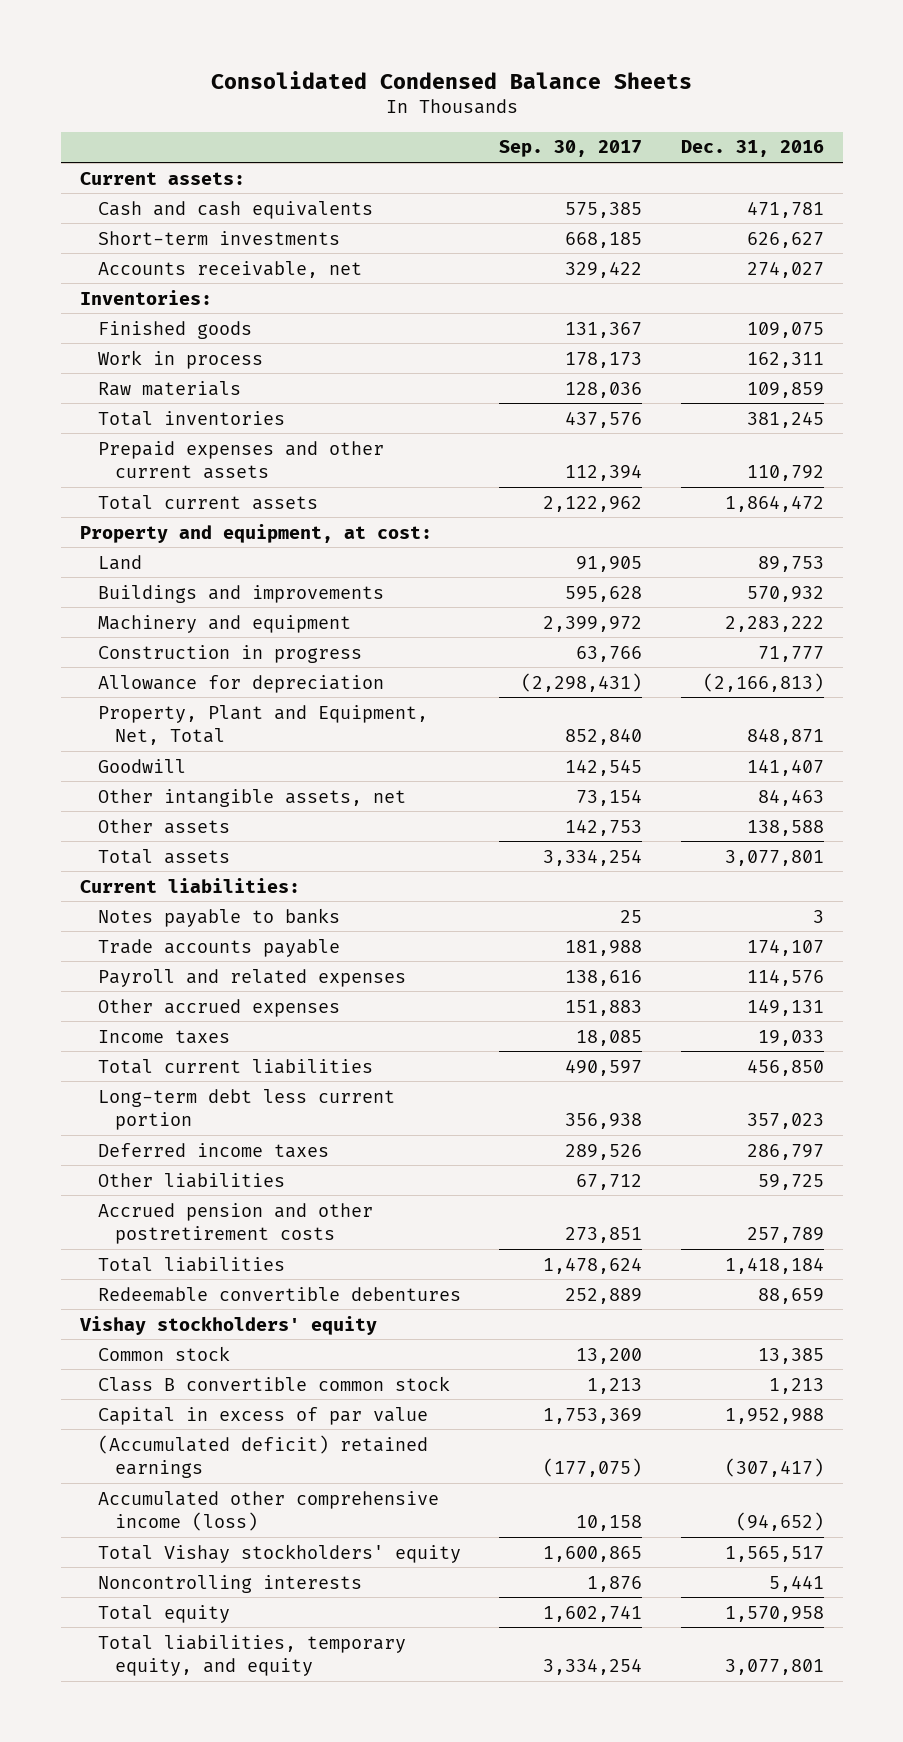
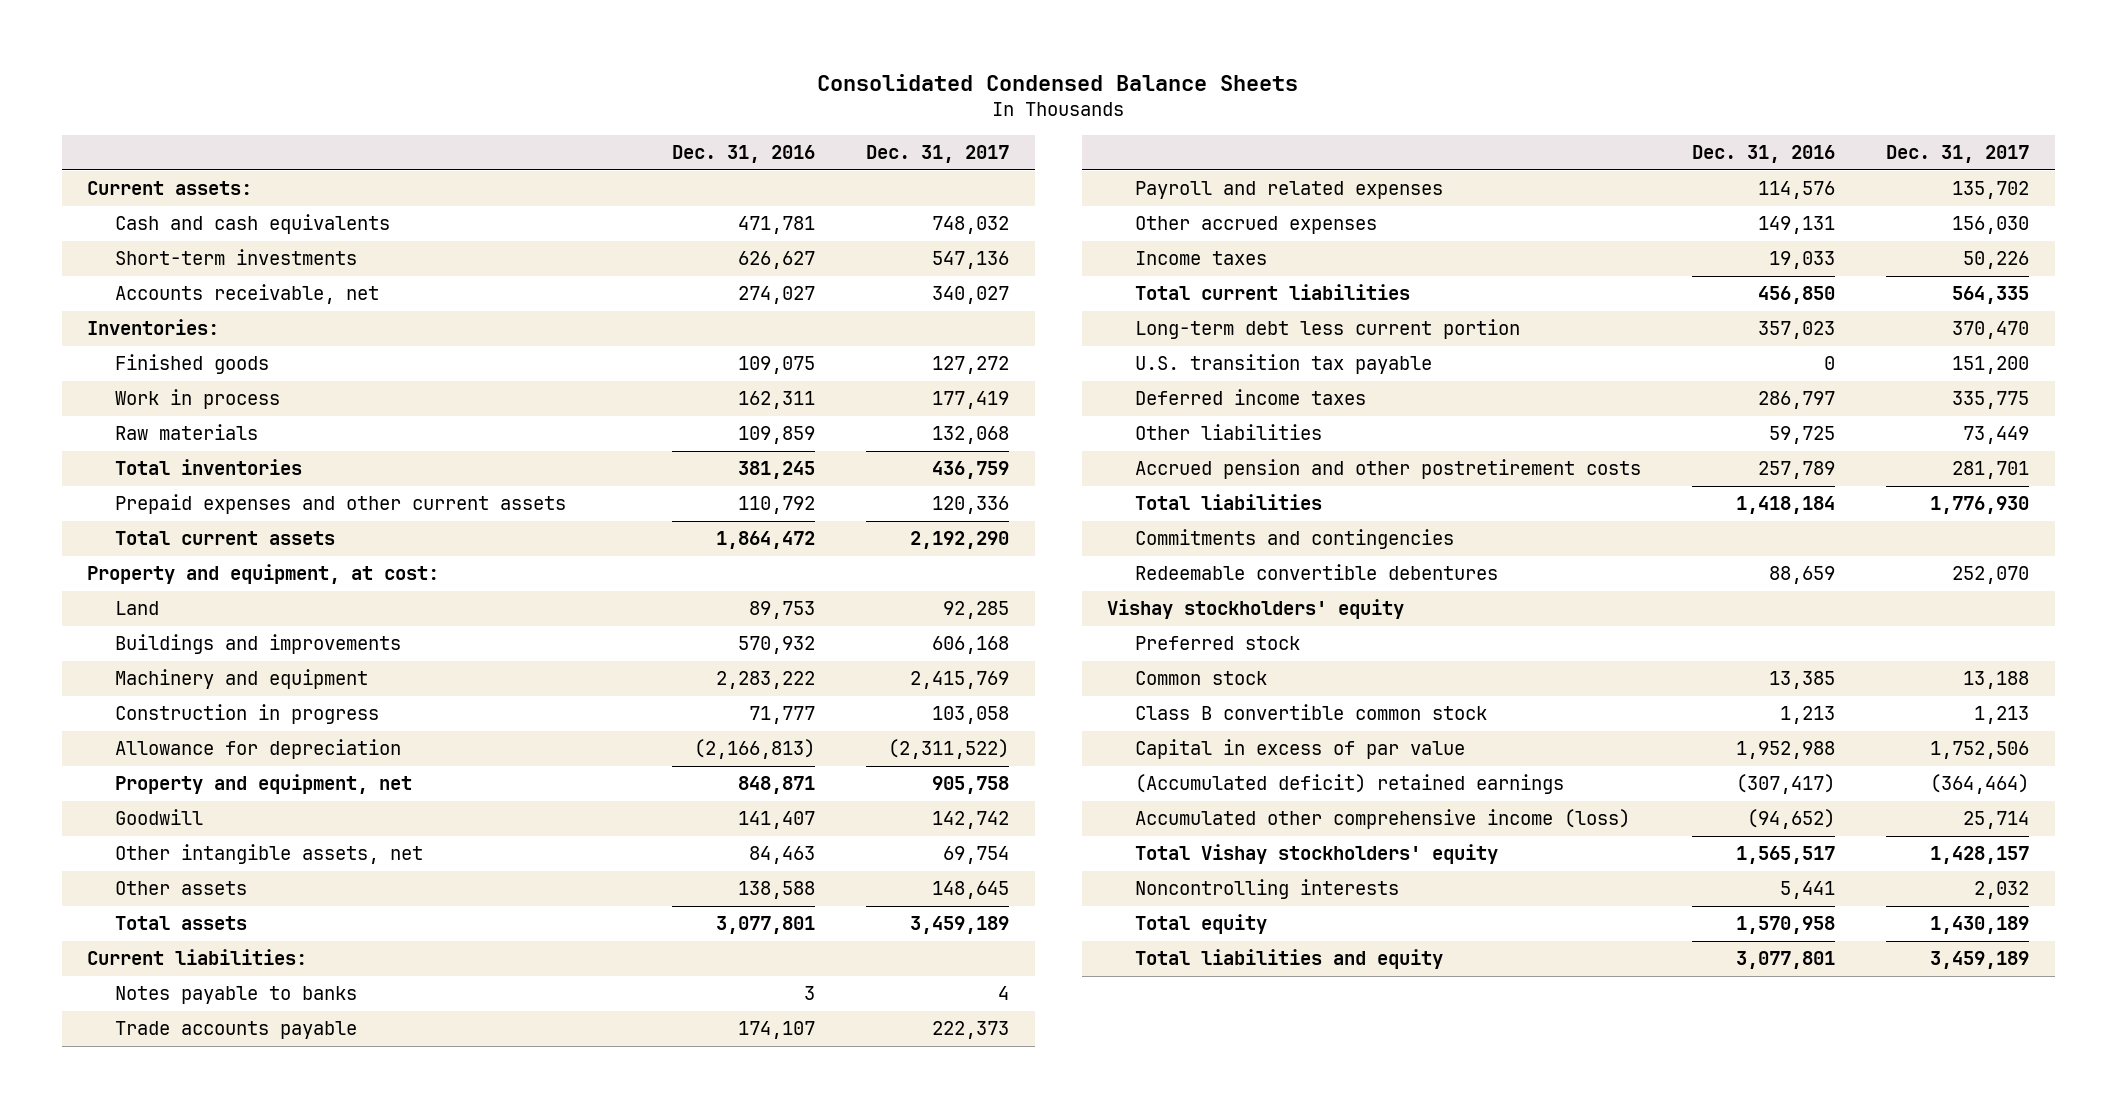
[499,140,643,158] Sep. 30, 2017 -> none
none -> [866,144,1010,163] Dec. 31, 2017
[97,704,428,745] Property, Plant and Equipment, Net, Total -> [114,774,412,795] Property and equipment, net
none -> [1134,354,1432,375] U.S. transition tax payable
none -> [1134,529,1454,550] Commitments and contingencies
none -> [1134,636,1300,651] Preferred stock
[97,1634,406,1676] Total liabilities, temporary equity, and equity -> [1134,949,1443,970] Total liabilities and equity

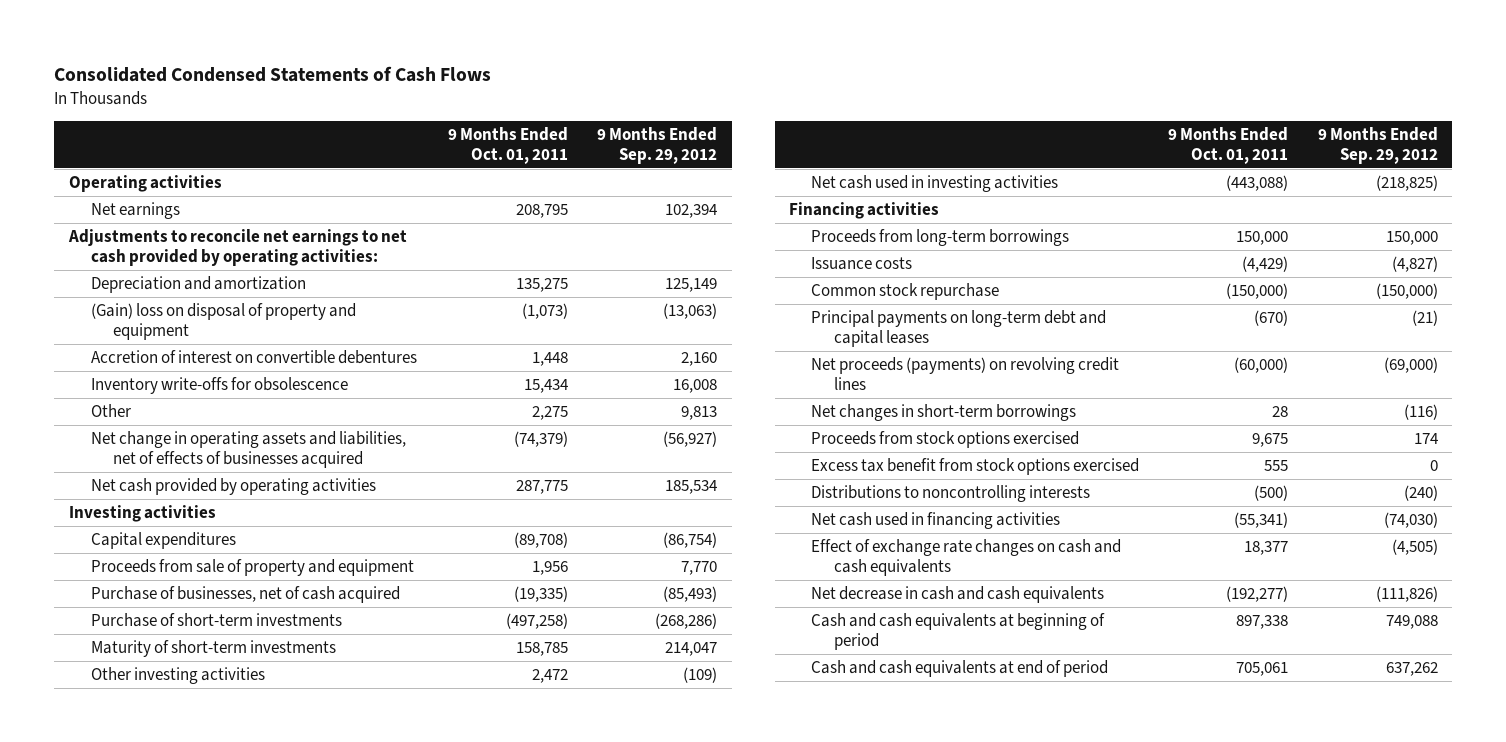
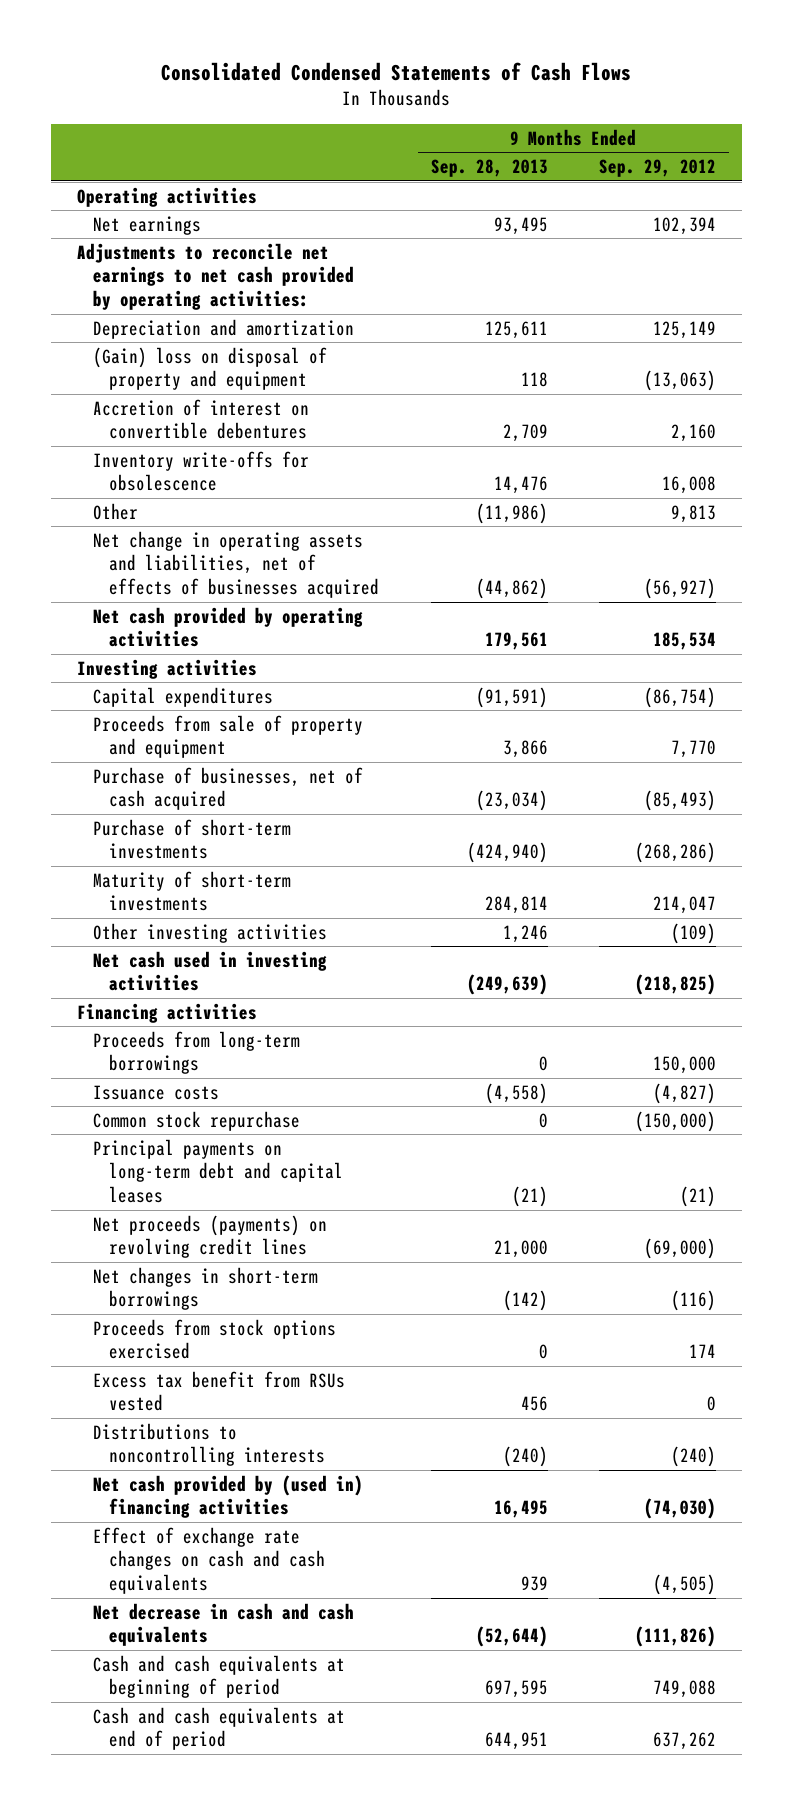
[448,126,569,165] 9 Months Ended Oct. 01, 2011 -> none
none -> [430,159,548,178] Sep. 28, 2013
[811,457,1140,475] Excess tax benefit from stock options exercised -> [92,1370,345,1412] Excess tax benefit from RSUs vested
[811,511,1061,529] Net cash used in financing activities -> [92,1474,363,1519] Net cash provided by (used in) financing activities

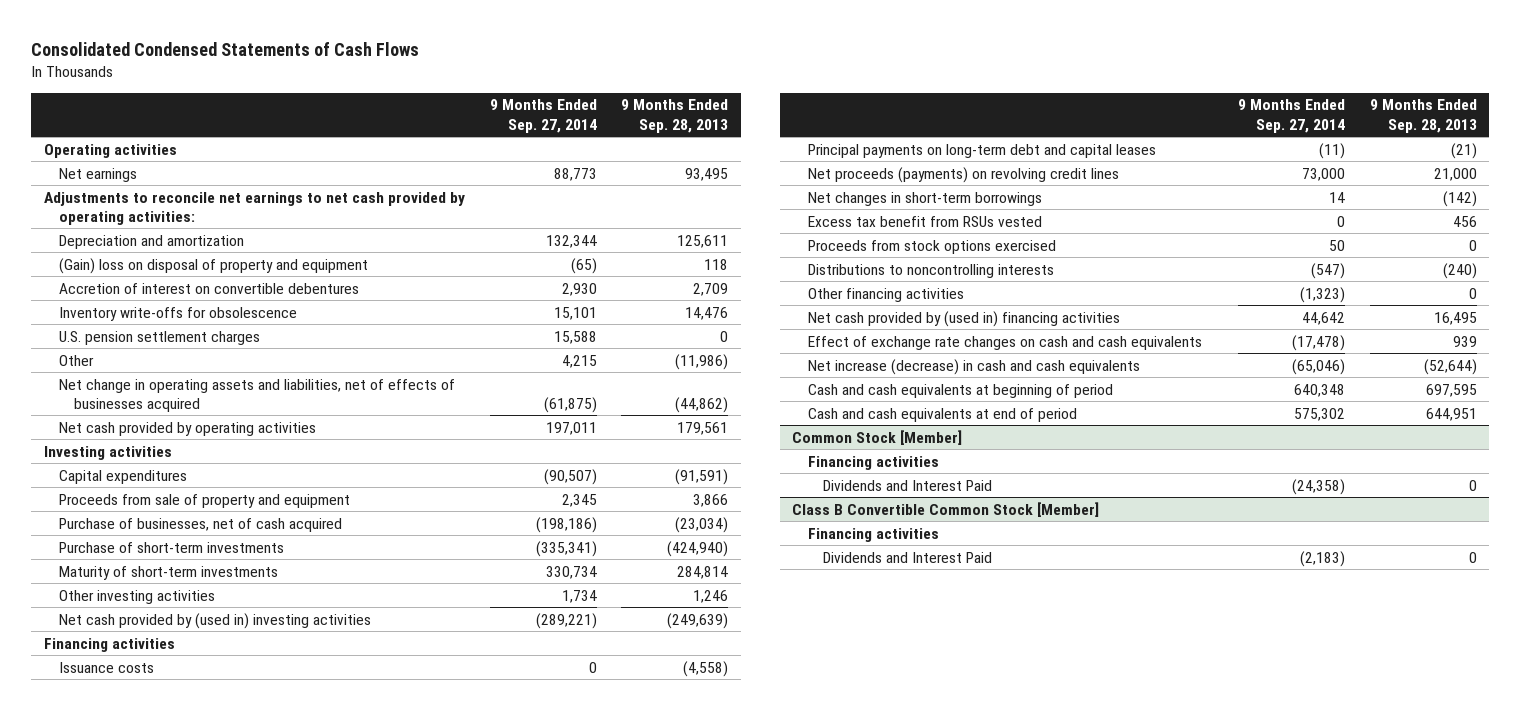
[599,159,717,178] Sep. 29, 2012 -> none
none -> [489,99,597,133] 9 Months Ended Sep. 27, 2014
none -> [59,330,261,345] U.S. pension settlement charges
[92,950,327,992] Net cash used in investing activities -> [59,612,372,629] Net cash provided by (used in) investing activities
[92,1030,300,1075] Proceeds from long-term borrowings -> none
[92,1110,300,1131] Common stock repurchase -> none
[92,1318,336,1360] Proceeds from stock options exercised -> [807,239,1056,254] Proceeds from stock options exercised
none -> [807,287,964,302] Other financing activities
[92,1602,354,1647] Net decrease in cash and cash equivalents -> [807,358,1140,375] Net increase (decrease) in cash and cash equivalents
none -> [792,429,963,445] Common Stock [Member]
none -> [807,455,939,470] Financing activities
none -> [822,479,992,491] Dividends and Interest Paid
none -> [792,501,1100,517] Class B Convertible Common Stock [Member]
none -> [807,527,939,542] Financing activities
none -> [822,551,992,563] Dividends and Interest Paid

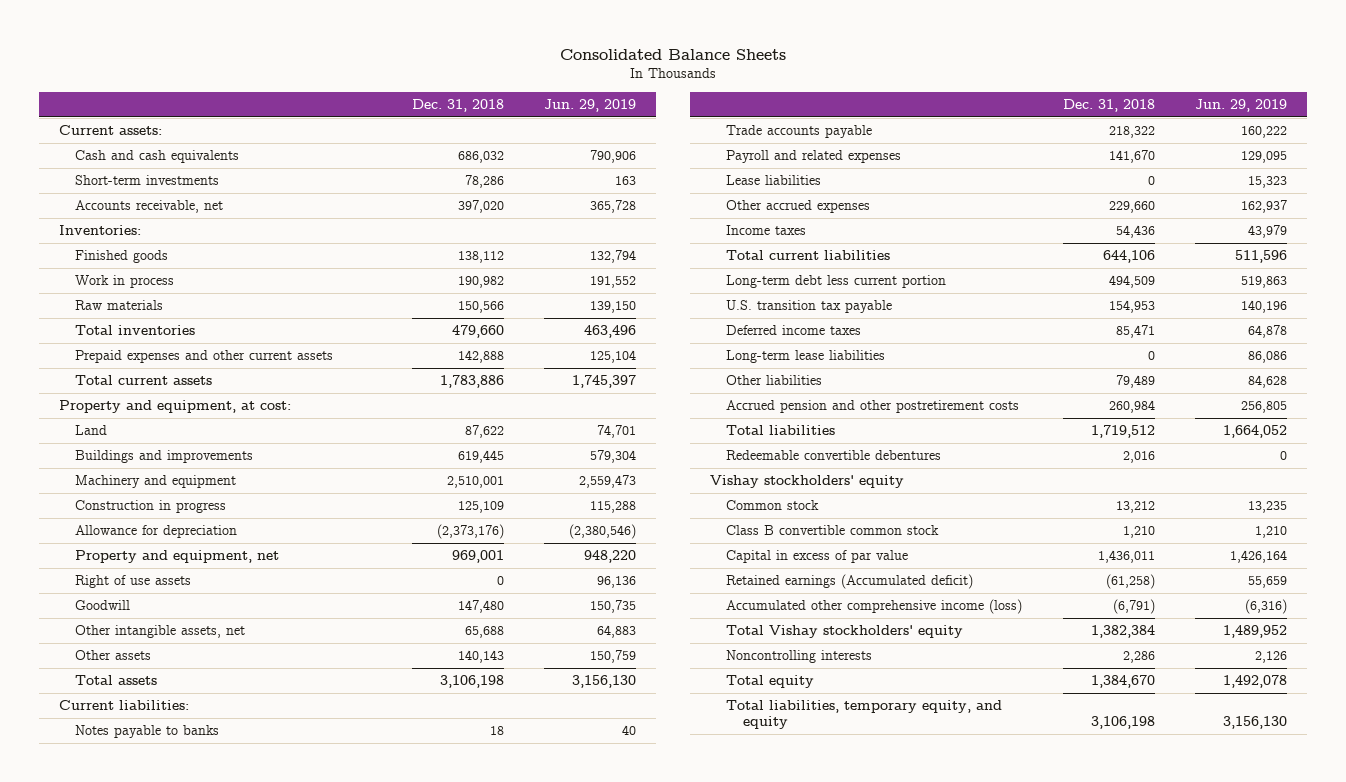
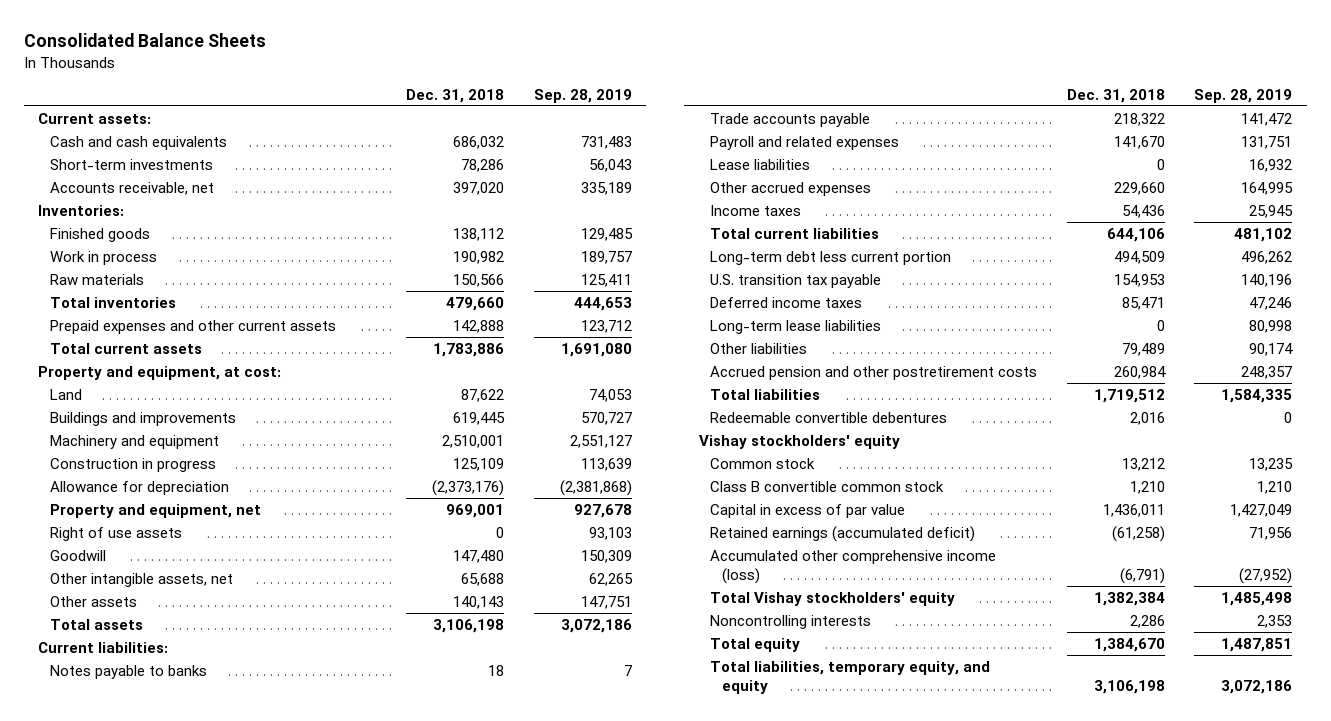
[543,99,636,113] Jun. 29, 2019 -> none
none -> [533,88,632,103] Sep. 28, 2019
[726,574,974,590] Retained earnings (Accumulated deficit) -> [710,525,976,542] Retained earnings (accumulated deficit)

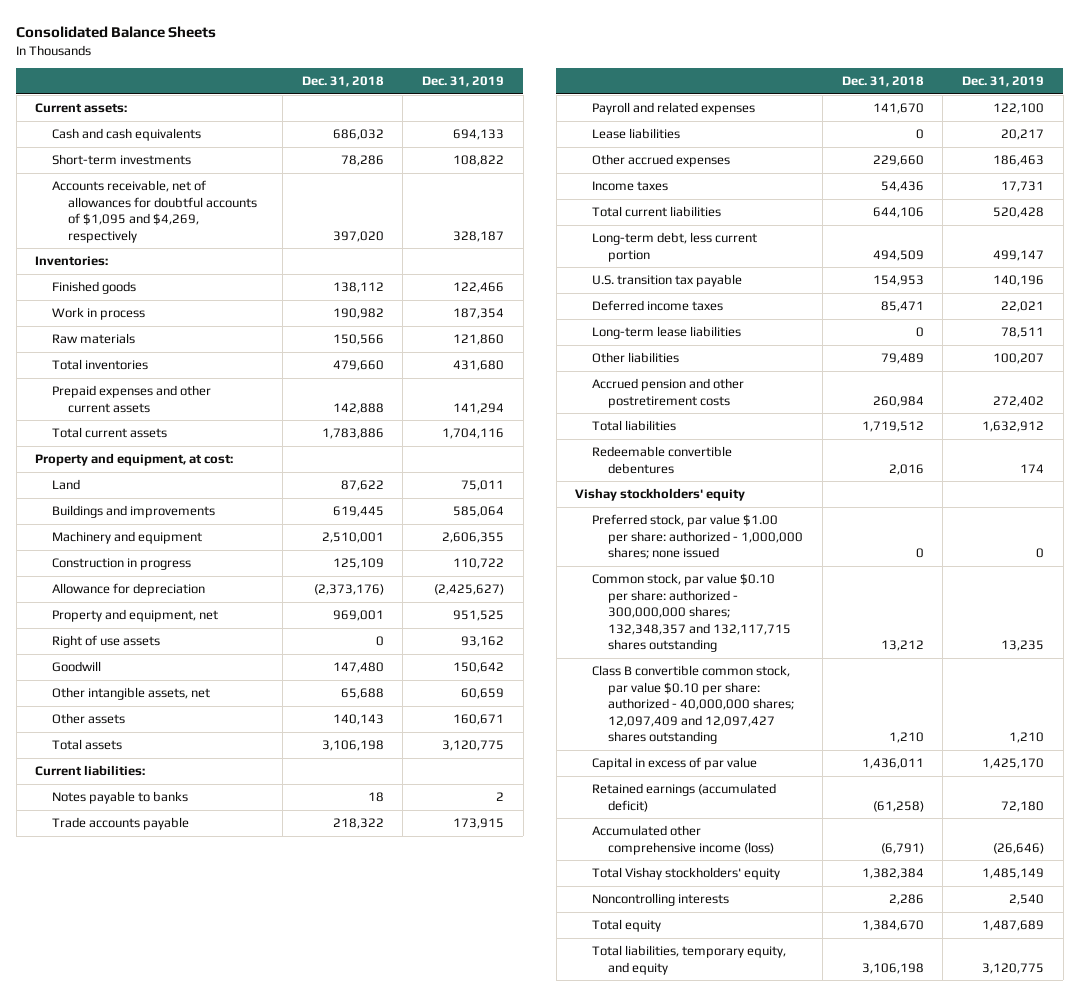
[533,88,632,103] Sep. 28, 2019 -> none
none -> [421,76,504,88] Dec. 31, 2019
[49,181,214,195] Accounts receivable, net -> [51,180,258,243] Accounts receivable, net of allowances for doubtful accounts of $1,095 and $4,269, respectively
[710,250,952,265] Long-term debt less current portion -> [591,232,757,262] Long-term debt, less current portion
none -> [591,514,804,560] Preferred stock, par value $1.00 per share: authorized - 1,000,000 shares; none issued
[710,457,816,469] Common stock -> [591,573,792,652] Common stock, par value $0.10 per share: authorized - 300,000,000 shares; 132,348,357 and 132,117,715 shares outstanding
[710,480,945,492] Class B convertible common stock -> [591,665,795,744] Class B convertible common stock, par value $0.10 per share: authorized - 40,000,000 shares; 12,097,409 and 12,097,427 shares outstanding

